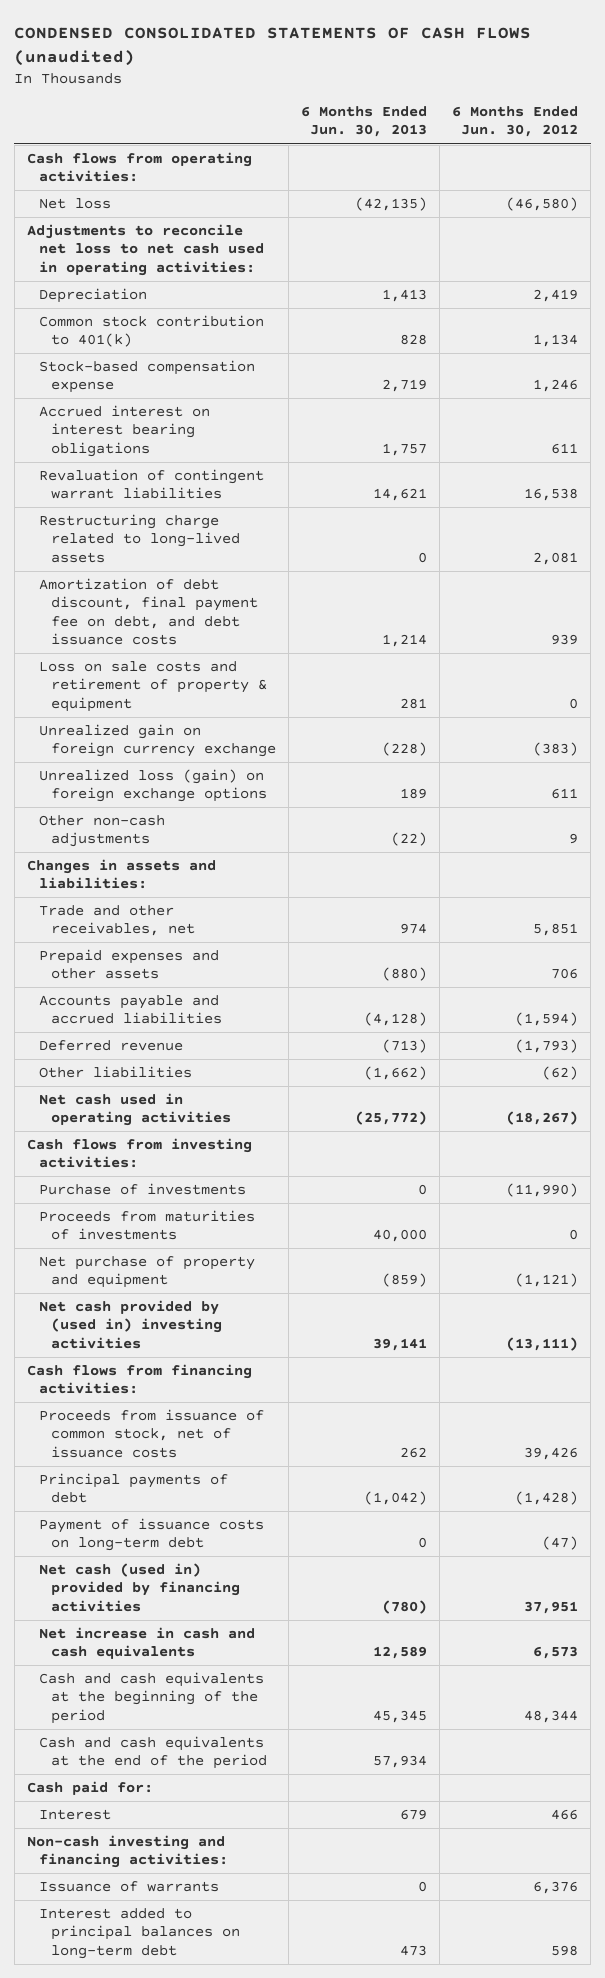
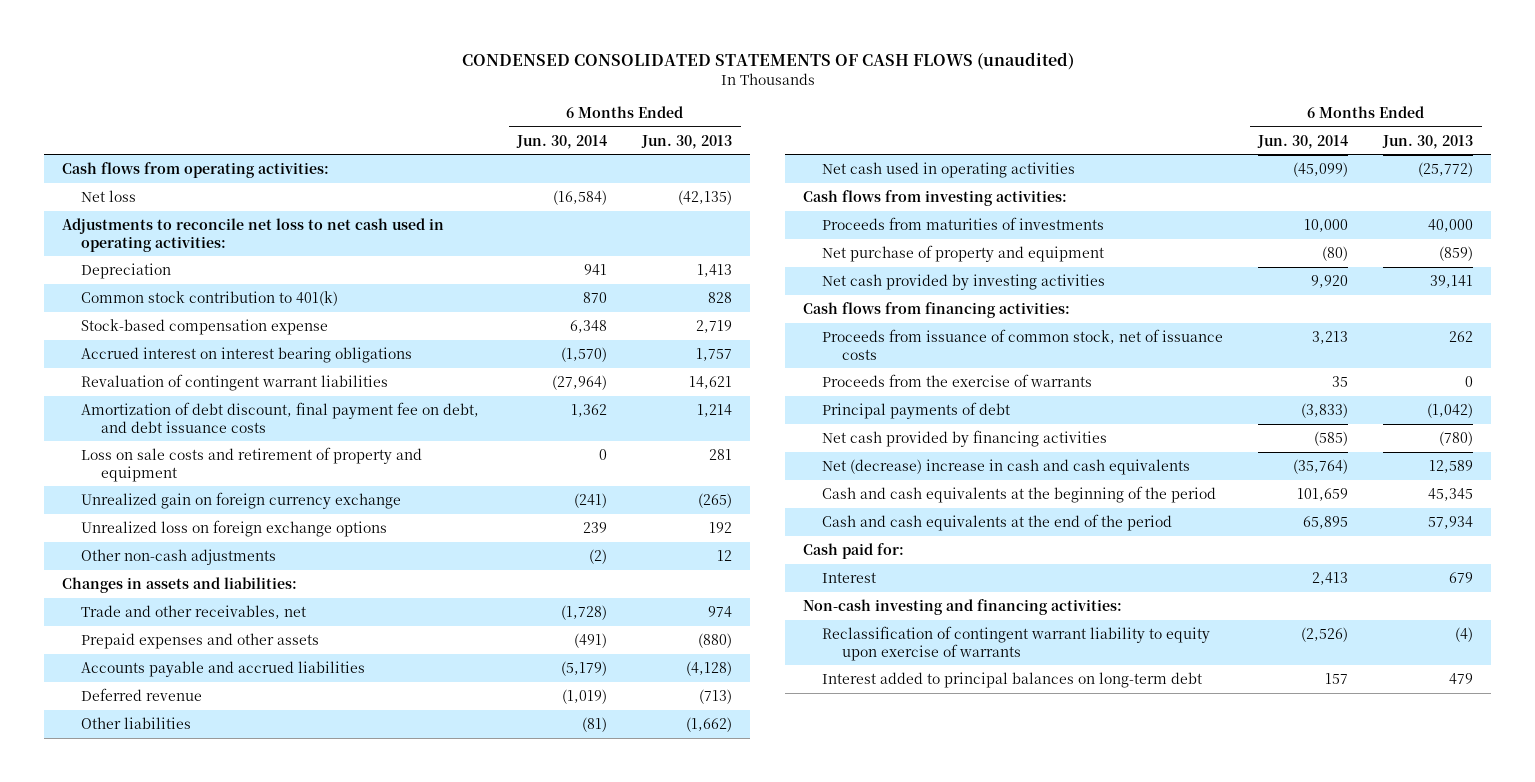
[452,106,579,138] 6 Months Ended Jun. 30, 2012 -> none
none -> [516,134,608,149] Jun. 30, 2014
[39,514,241,563] Restructuring charge related to long-lived assets -> none
[39,661,268,712] Loss on sale costs and retirement of property & equipment -> [81,446,423,482] Loss on sale costs and retirement of property and equipment
[382,742,428,757] (228) -> [698,492,733,508] (265)
[39,769,268,803] Unrealized loss (gain) on foreign exchange options -> [81,519,388,537] Unrealized loss on foreign exchange options
[400,788,428,800] 189 -> [709,521,733,533] 192
[391,832,428,847] (22) -> [717,549,733,561] 12
[39,1183,247,1196] Purchase of investments -> none
[39,1300,223,1349] Net cash provided by (used in) investing activities -> [822,273,1106,290] Net cash provided by investing activities
none -> [822,373,1093,387] Proceeds from the exercise of warrants
[39,1518,265,1552] Payment of issuance costs on long-term debt -> none
[39,1563,241,1612] Net cash (used in) provided by financing activities -> [822,429,1108,447] Net cash provided by financing activities
[39,1627,256,1660] Net increase in cash and cash equivalents -> [822,458,1191,475] Net (decrease) increase in cash and cash equivalents
[39,1881,220,1893] Issuance of warrants -> none
none -> [822,625,1211,661] Reclassification of contingent warrant liability to equity upon exercise of warrants
[400,1944,428,1956] 473 -> [1449,672,1474,684] 479

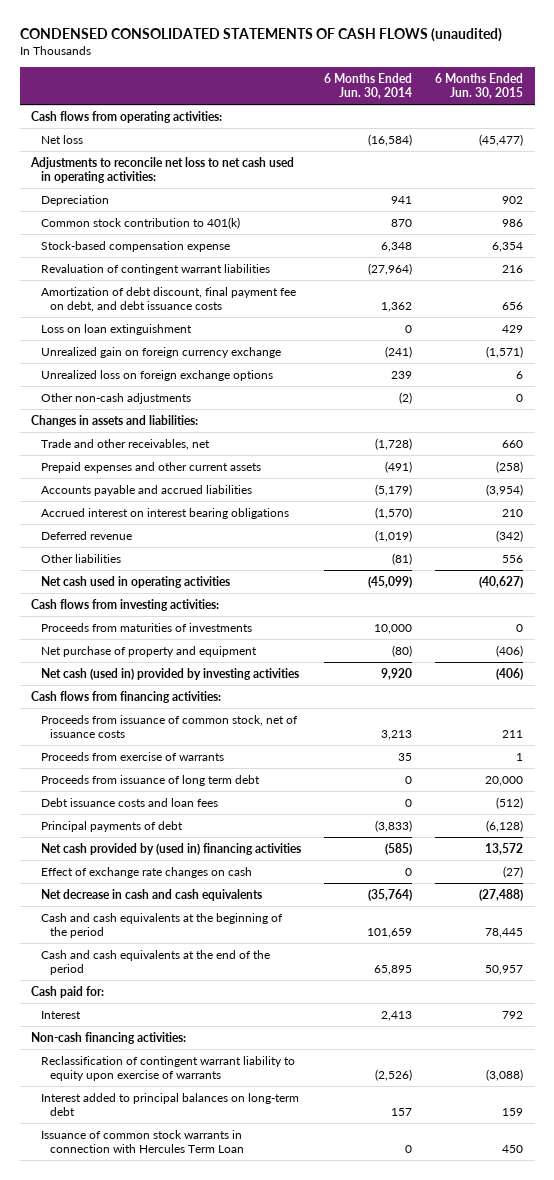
[641,134,733,149] Jun. 30, 2013 -> none
none -> [435,73,524,100] 6 Months Ended Jun. 30, 2015
[81,446,423,482] Loss on sale costs and retirement of property and equipment -> none
none -> [40,323,192,335] Loss on loan extinguishment
[81,632,320,649] Prepaid expenses and other assets -> [40,461,261,473] Prepaid expenses and other current assets
[81,346,413,363] Accrued interest on interest bearing obligations -> [40,507,289,519] Accrued interest on interest bearing obligations
[822,273,1106,290] Net cash provided by investing activities -> [40,667,299,680] Net cash (used in) provided by investing activities
[822,373,1093,387] Proceeds from the exercise of warrants -> [40,751,224,761] Proceeds from exercise of warrants
none -> [40,774,260,786] Proceeds from issuance of long term debt
none -> [40,797,218,807] Debt issuance costs and loan fees
[822,429,1108,447] Net cash provided by financing activities -> [40,842,301,855] Net cash provided by (used in) financing activities
none -> [40,866,252,878] Effect of exchange rate changes on cash
[822,458,1191,475] Net (decrease) increase in cash and cash equivalents -> [40,888,262,901] Net decrease in cash and cash equivalents
[802,598,1122,615] Non-cash investing and financing activities: -> [31,1031,187,1044] Non-cash financing activities:
none -> [40,1129,245,1154] Issuance of common stock warrants in connection with Hercules Term Loan

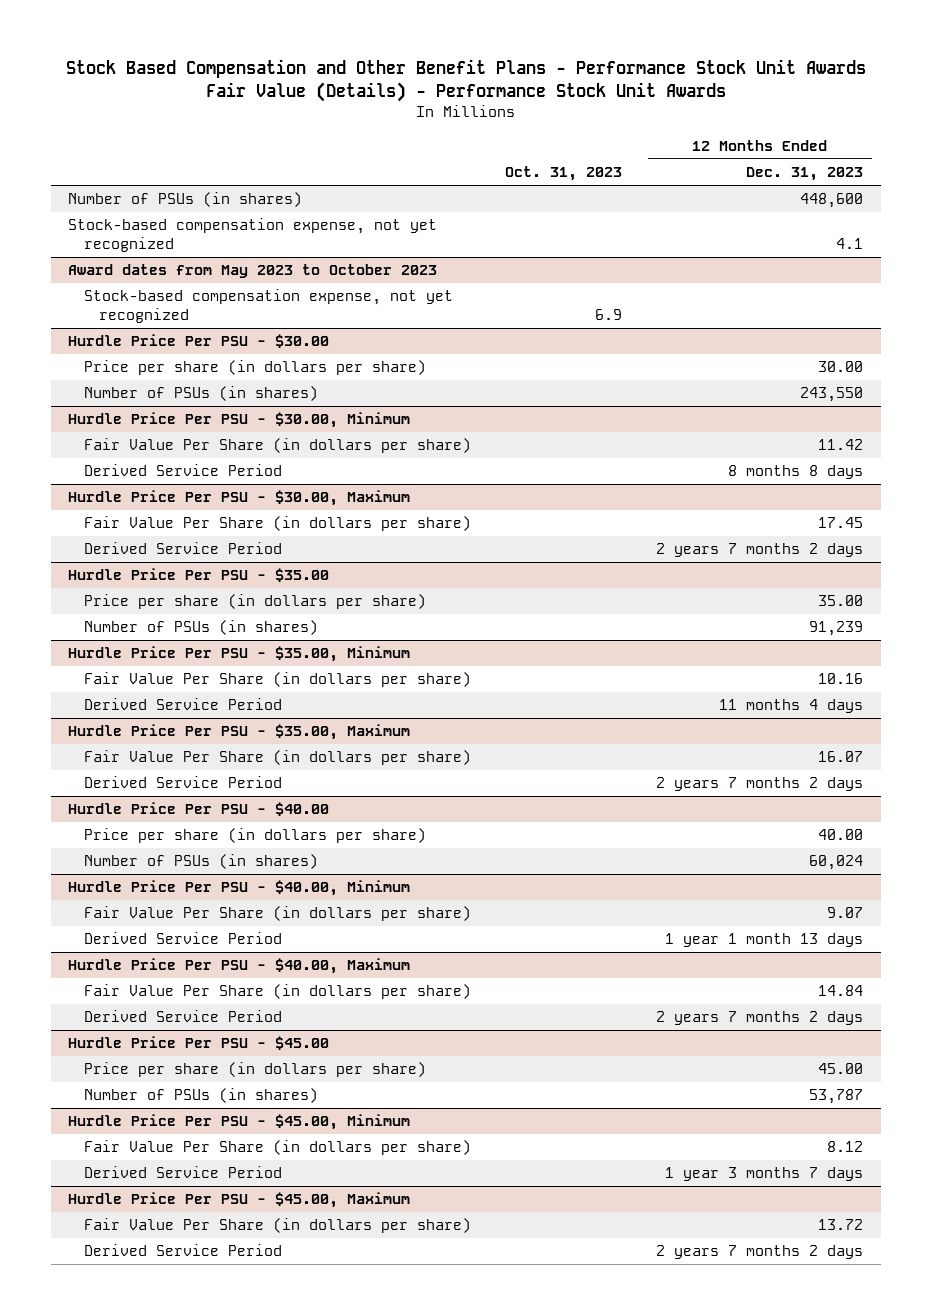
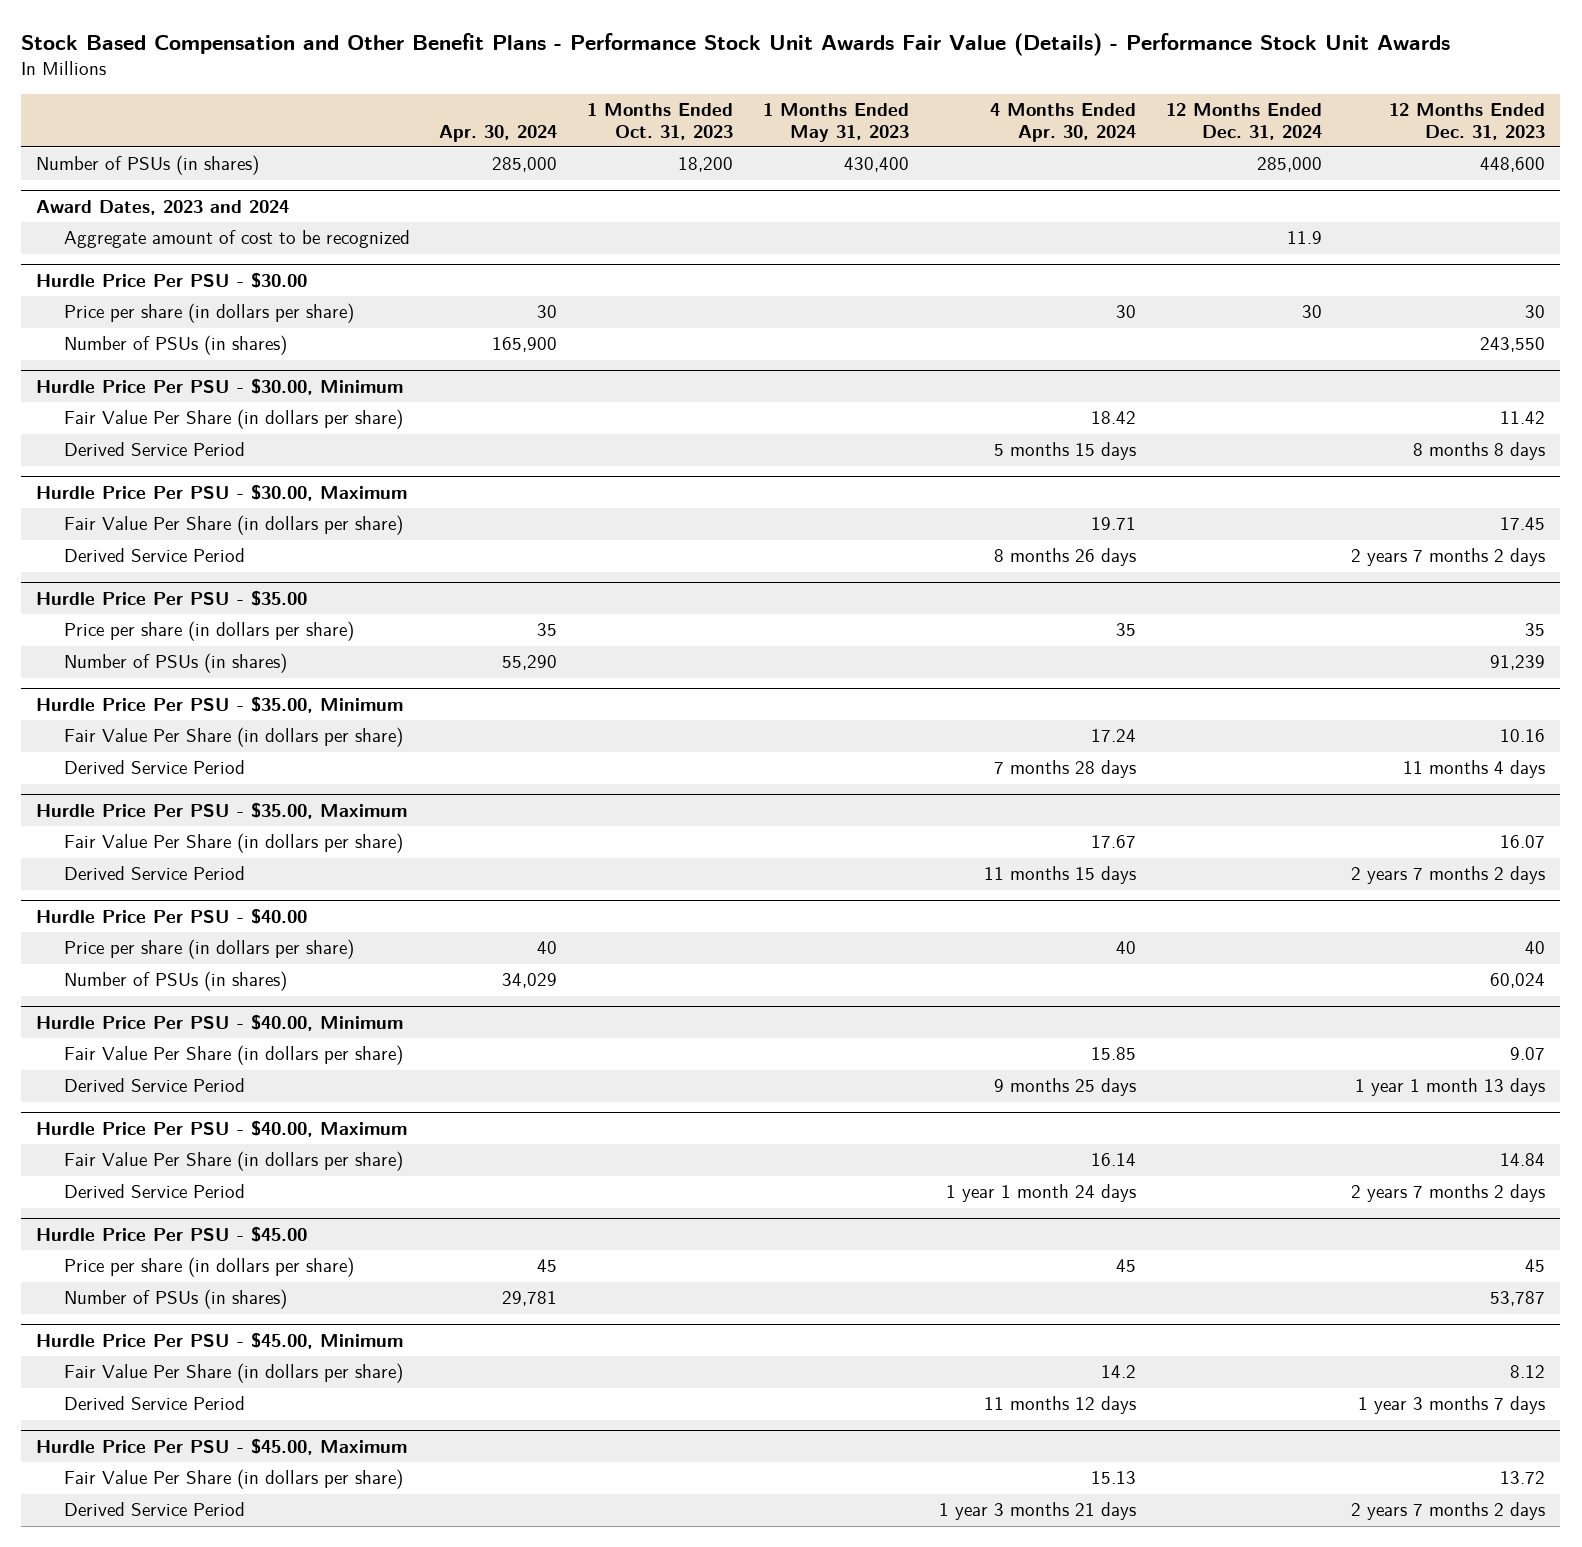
[505,166,623,182] Oct. 31, 2023 -> none
none -> [439,124,558,142] Apr. 30, 2024
none -> [587,102,734,140] 1 Months Ended Oct. 31, 2023
none -> [763,102,910,142] 1 Months Ended May 31, 2023
none -> [989,102,1136,142] 4 Months Ended Apr. 30, 2024
none -> [1165,102,1322,140] 12 Months Ended Dec. 31, 2024
[68,218,438,253] Stock-based compensation expense, not yet recognized -> none
[83,289,453,324] Stock-based compensation expense, not yet recognized -> none
[68,264,438,279] Award dates from May 2023 to October 2023 -> [36,200,290,216] Award Dates, 2023 and 2024
none -> [63,230,410,249] Aggregate amount of cost to be recognized
[818,361,864,373] 30.00 -> [1525,305,1546,319] 30
[818,595,864,607] 35.00 -> [1525,623,1546,637] 35
[818,829,864,841] 40.00 -> [1525,941,1546,955] 40
[818,1063,864,1075] 45.00 -> [1525,1259,1546,1273] 45

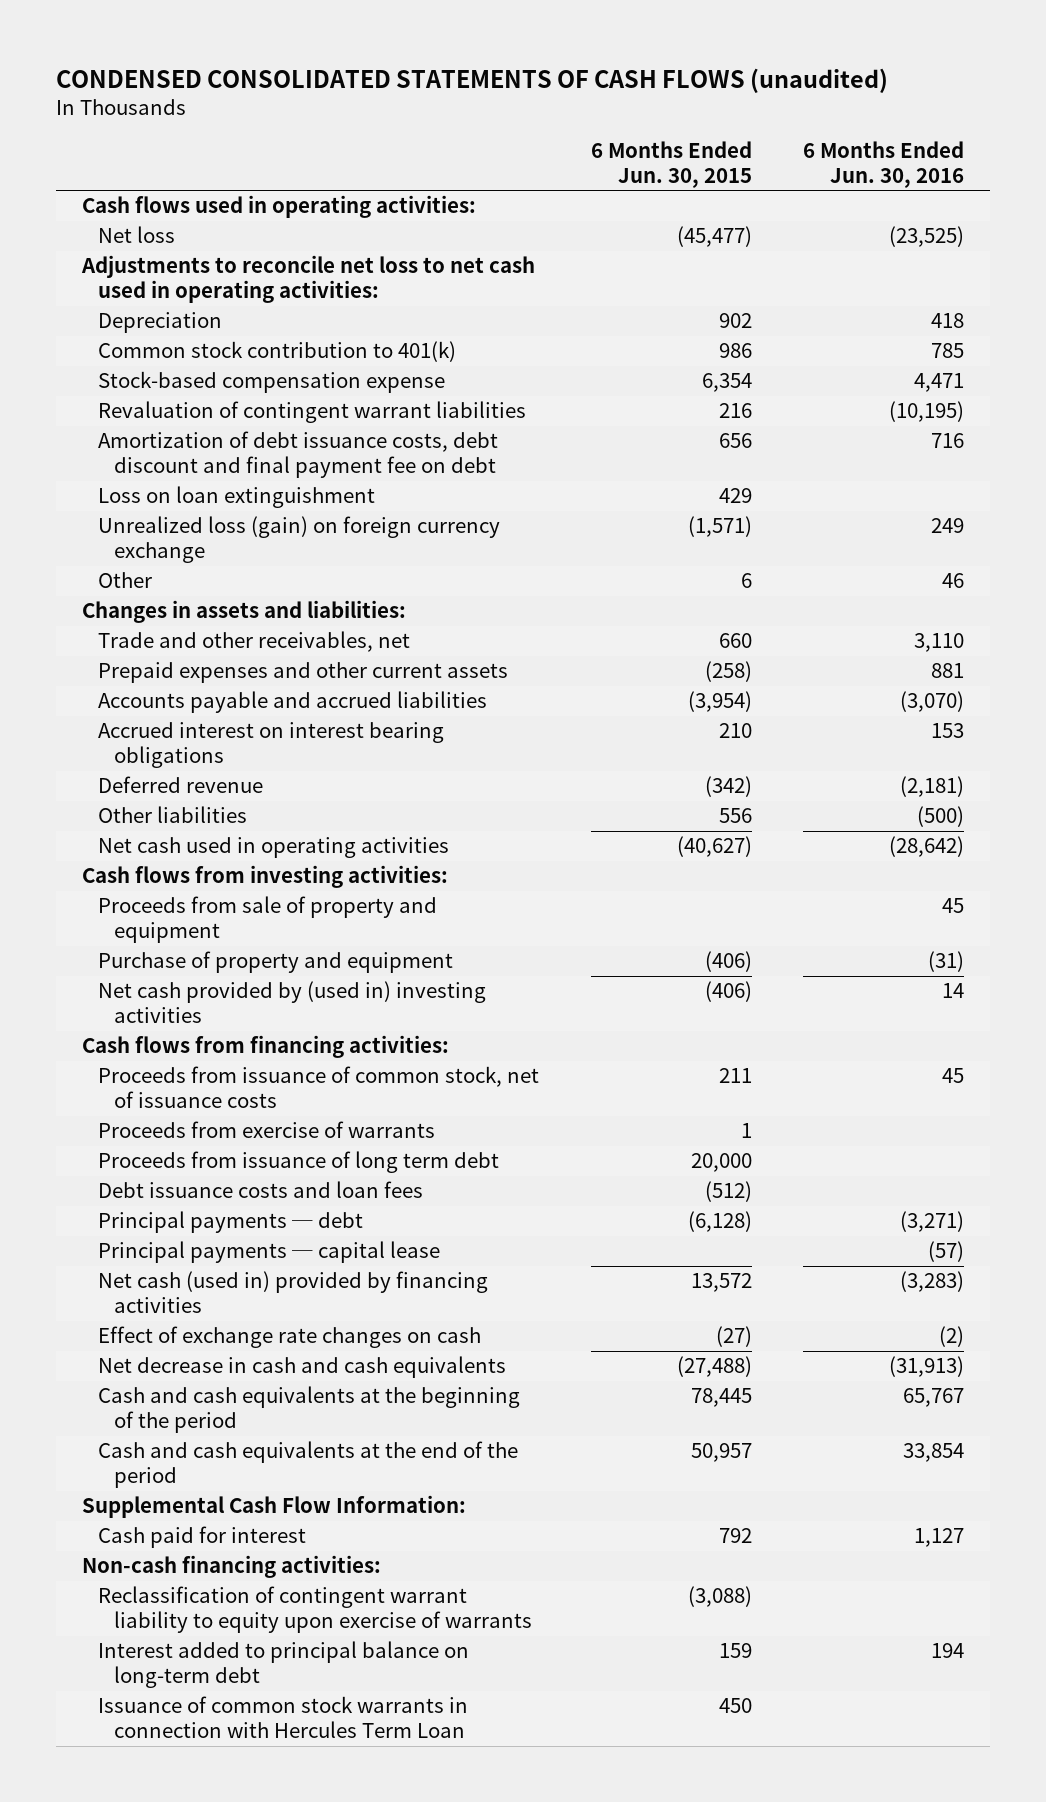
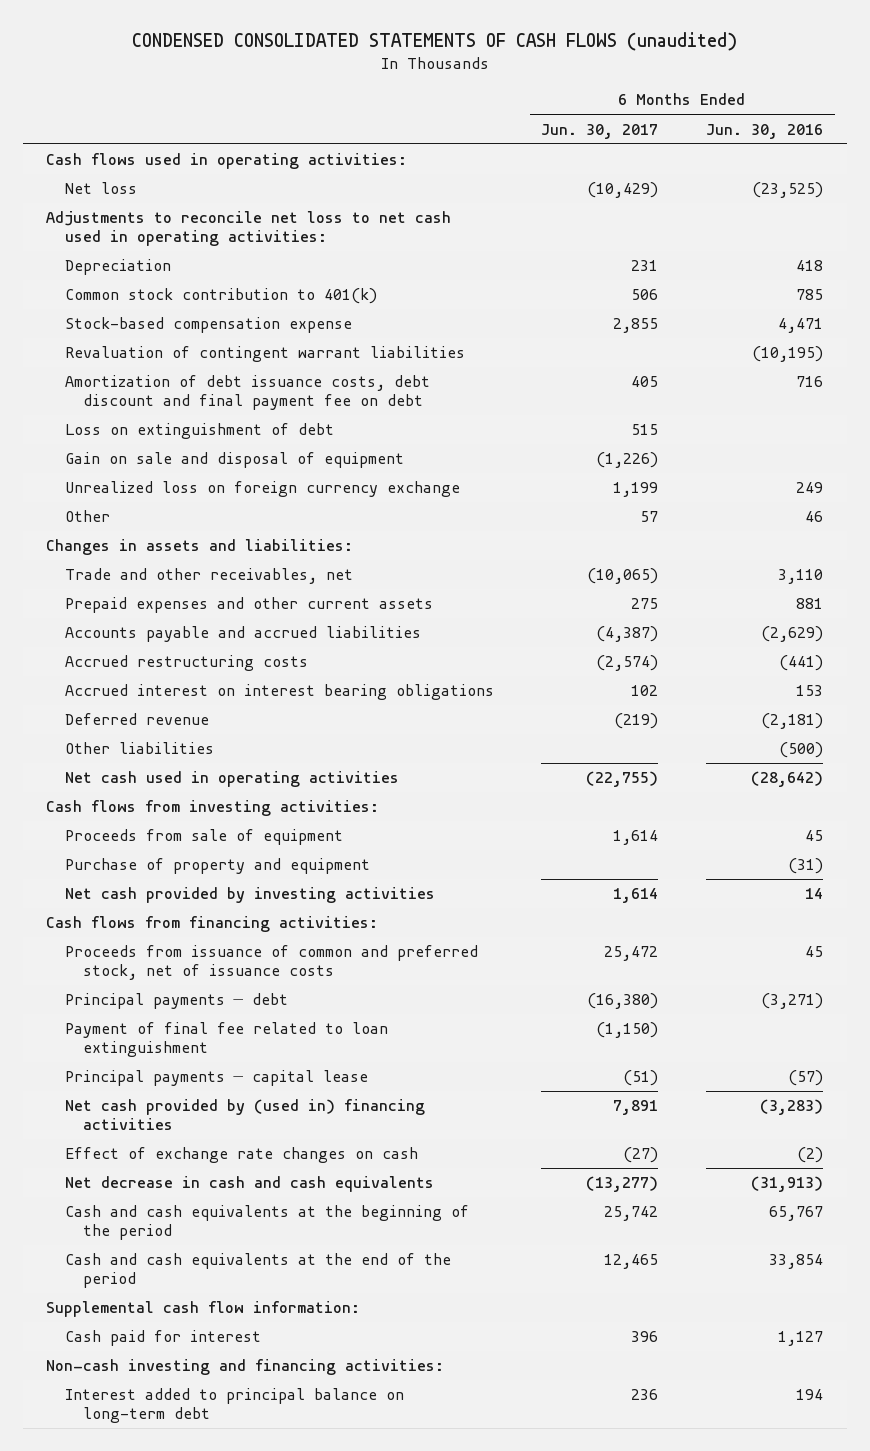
[590,141,752,188] 6 Months Ended Jun. 30, 2015 -> none
none -> [541,123,659,139] Jun. 30, 2017
[97,486,375,509] Loss on loan extinguishment -> [64,423,334,440] Loss on extinguishment of debt
none -> [64,452,404,469] Gain on sale and disposal of equipment
[97,516,500,564] Unrealized loss (gain) on foreign currency exchange -> [64,481,460,498] Unrealized loss on foreign currency exchange
[900,691,965,713] (3,070) -> [761,626,824,643] (2,629)
none -> [64,655,308,672] Accrued restructuring costs
[97,896,437,944] Proceeds from sale of property and equipment -> [64,829,343,846] Proceeds from sale of equipment
[97,981,486,1024] Net cash provided by (used in) investing activities -> [64,887,435,904] Net cash provided by investing activities
[97,1121,435,1139] Proceeds from exercise of warrants -> none
[97,1151,499,1174] Proceeds from issuance of long term debt -> none
[97,1181,423,1199] Debt issuance costs and loan fees -> none
[97,1066,539,1109] Proceeds from issuance of common stock, net of issuance costs -> [64,945,478,981] Proceeds from issuance of common and preferred stock, net of issuance costs
none -> [64,1022,388,1058] Payment of final fee related to loan extinguishment
[97,1271,488,1314] Net cash (used in) provided by financing activities -> [64,1099,425,1131] Net cash provided by (used in) financing activities
[81,1495,466,1519] Supplemental Cash Flow Information: -> [46,1301,361,1318] Supplemental cash flow information:
[97,1586,532,1634] Reclassification of contingent warrant liability to equity upon exercise of warrants -> none
[81,1555,381,1579] Non-cash financing activities: -> [46,1359,445,1376] Non-cash investing and financing activities:
[97,1696,468,1739] Issuance of common stock warrants in connection with Hercules Term Loan -> none

